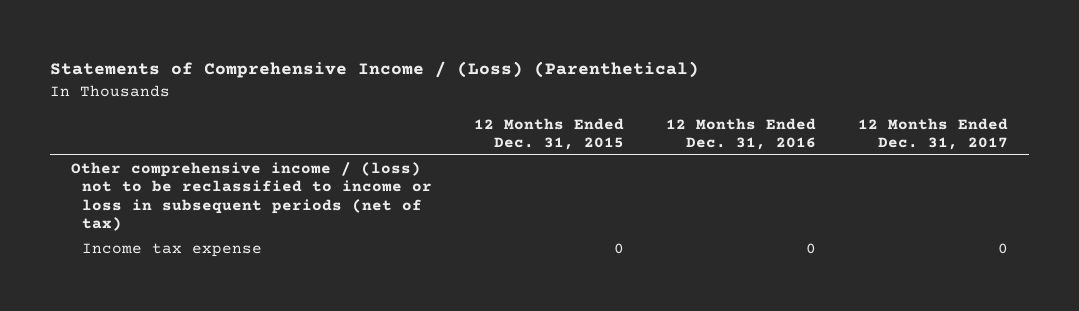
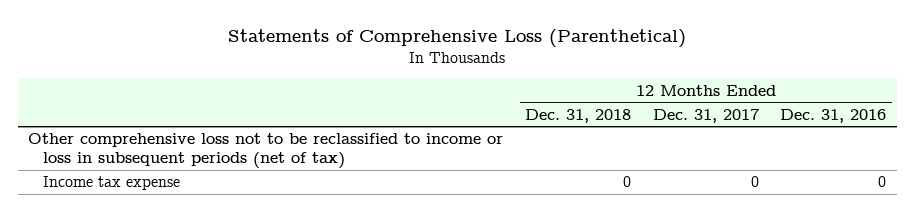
[49,61,699,79] Statements of Comprehensive Income / (Loss) (Parenthetical) -> [228,28,687,48] Statements of Comprehensive Loss (Parenthetical)
[474,117,625,151] 12 Months Ended Dec. 31, 2015 -> none
none -> [525,108,632,123] Dec. 31, 2018
[70,162,433,232] Other comprehensive income / (loss) not to be reclassified to income or loss in subsequent periods (net of tax) -> [28,133,504,170] Other comprehensive loss not to be reclassified to income or loss in subsequent periods (net of tax)

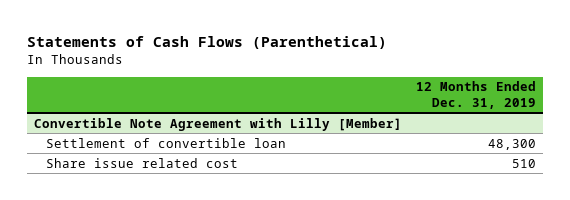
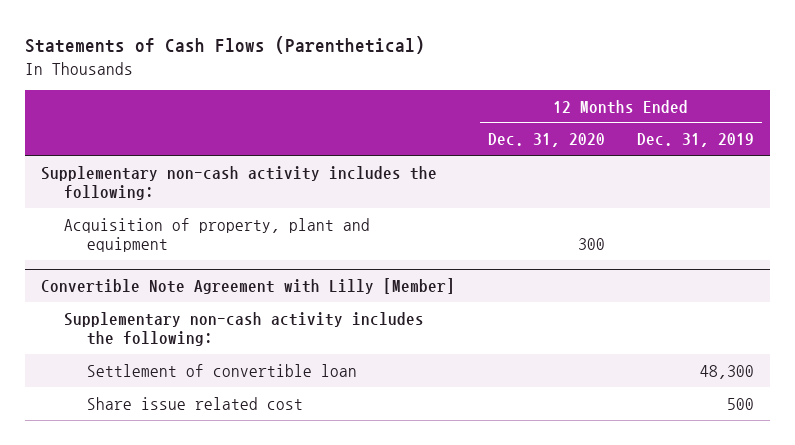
none -> [487,133,605,148] Dec. 31, 2020
none -> [41,165,438,201] Supplementary non-cash activity includes the following:
none -> [64,217,371,253] Acquisition of property, plant and equipment
none -> [64,311,425,347] Supplementary non-cash activity includes the following:
[511,158,536,168] 510 -> [727,397,755,410] 500

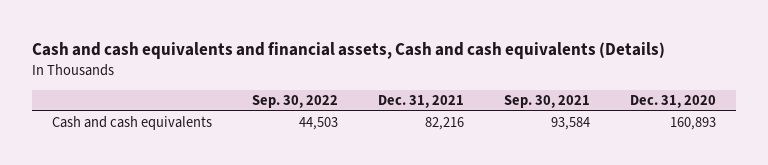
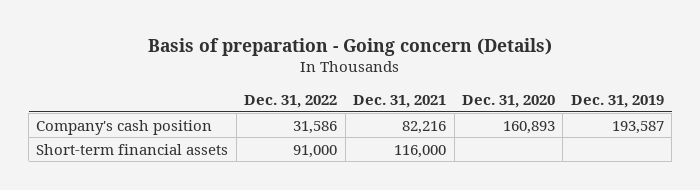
[32,41,666,59] Cash and cash equivalents and financial assets, Cash and cash equivalents (Details) -> [148,37,553,56] Basis of preparation - Going concern (Details)
[252,94,339,108] Sep. 30, 2022 -> none
[504,94,591,108] Sep. 30, 2021 -> none
none -> [244,94,338,108] Dec. 31, 2022
none -> [570,94,664,108] Dec. 31, 2019
[52,116,213,131] Cash and cash equivalents -> [36,119,213,135] Company's cash position
none -> [36,143,229,155] Short-term financial assets

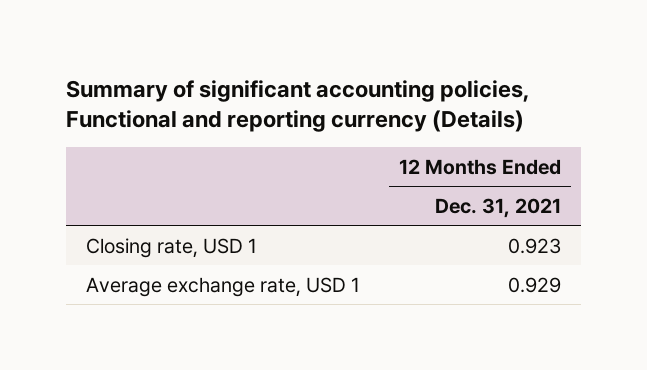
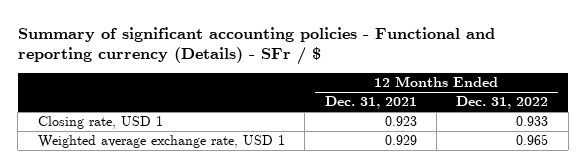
[66,79,530,133] Summary of significant accounting policies, Functional and reporting currency (Details) -> [17,26,495,66] Summary of significant accounting policies - Functional and reporting currency (Details) - SFr / $
none -> [456,96,549,110] Dec. 31, 2022
[85,276,360,297] Average exchange rate, USD 1 -> [37,135,285,149] Weighted average exchange rate, USD 1

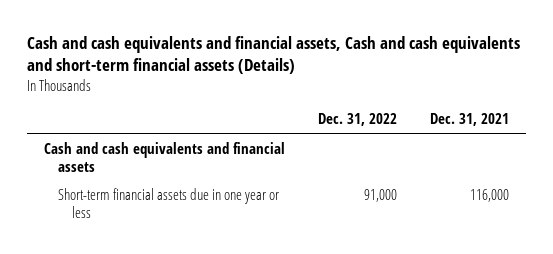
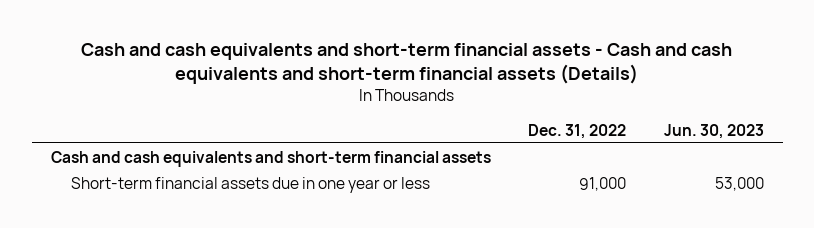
[27,36,521,75] Cash and cash equivalents and financial assets, Cash and cash equivalents and short-term financial assets (Details) -> [81,42,733,85] Cash and cash equivalents and short-term financial assets - Cash and cash equivalents and short-term financial assets (Details)
[430,113,510,127] Dec. 31, 2021 -> none
none -> [663,123,764,139] Jun. 30, 2023
[43,142,285,173] Cash and cash equivalents and financial assets -> [50,150,491,167] Cash and cash equivalents and short-term financial assets

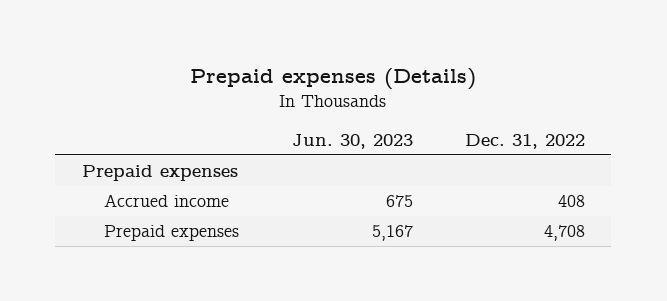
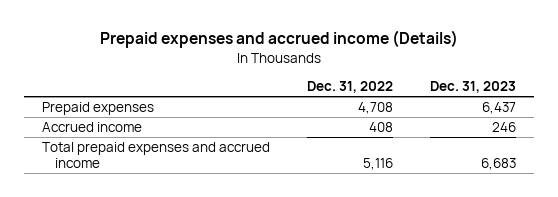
[190,68,477,91] Prepaid expenses (Details) -> [99,30,458,49] Prepaid expenses and accrued income (Details)
[291,133,413,149] Jun. 30, 2023 -> none
none -> [429,81,516,94] Dec. 31, 2023
[81,164,238,181] Prepaid expenses -> none
[104,193,230,207] Accrued income -> [41,122,142,133] Accrued income
none -> [41,142,270,168] Total prepaid expenses and accrued income

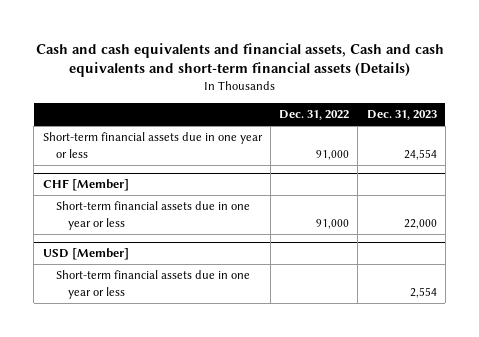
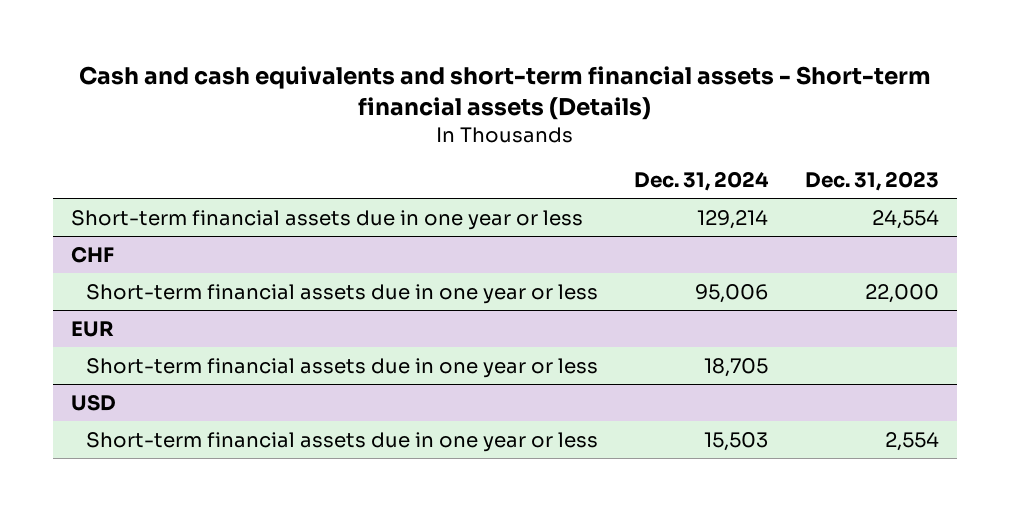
[35,42,444,78] Cash and cash equivalents and financial assets, Cash and cash equivalents and short-term financial assets (Details) -> [78,65,931,120] Cash and cash equivalents and short-term financial assets - Short-term financial assets (Details)
[279,110,350,121] Dec. 31, 2022 -> none
none -> [634,171,770,192] Dec. 31, 2024
[42,179,129,192] CHF [Member] -> [71,245,115,263] CHF
none -> [71,320,115,337] EUR
none -> [85,357,598,378] Short-term financial assets due in one year or less
[42,248,129,261] USD [Member] -> [71,393,117,411] USD

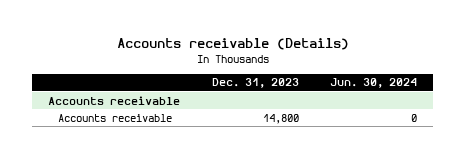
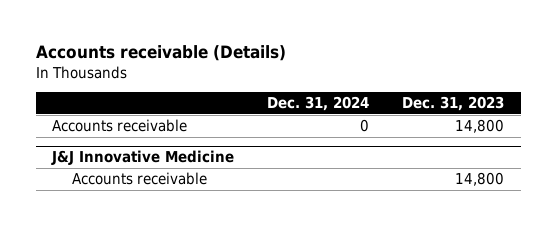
[330,78,418,89] Jun. 30, 2024 -> none
none -> [267,96,370,112] Dec. 31, 2024
[47,95,180,105] Accounts receivable -> none
none -> [51,150,235,166] J&J Innovative Medicine
none -> [71,172,207,186] Accounts receivable

